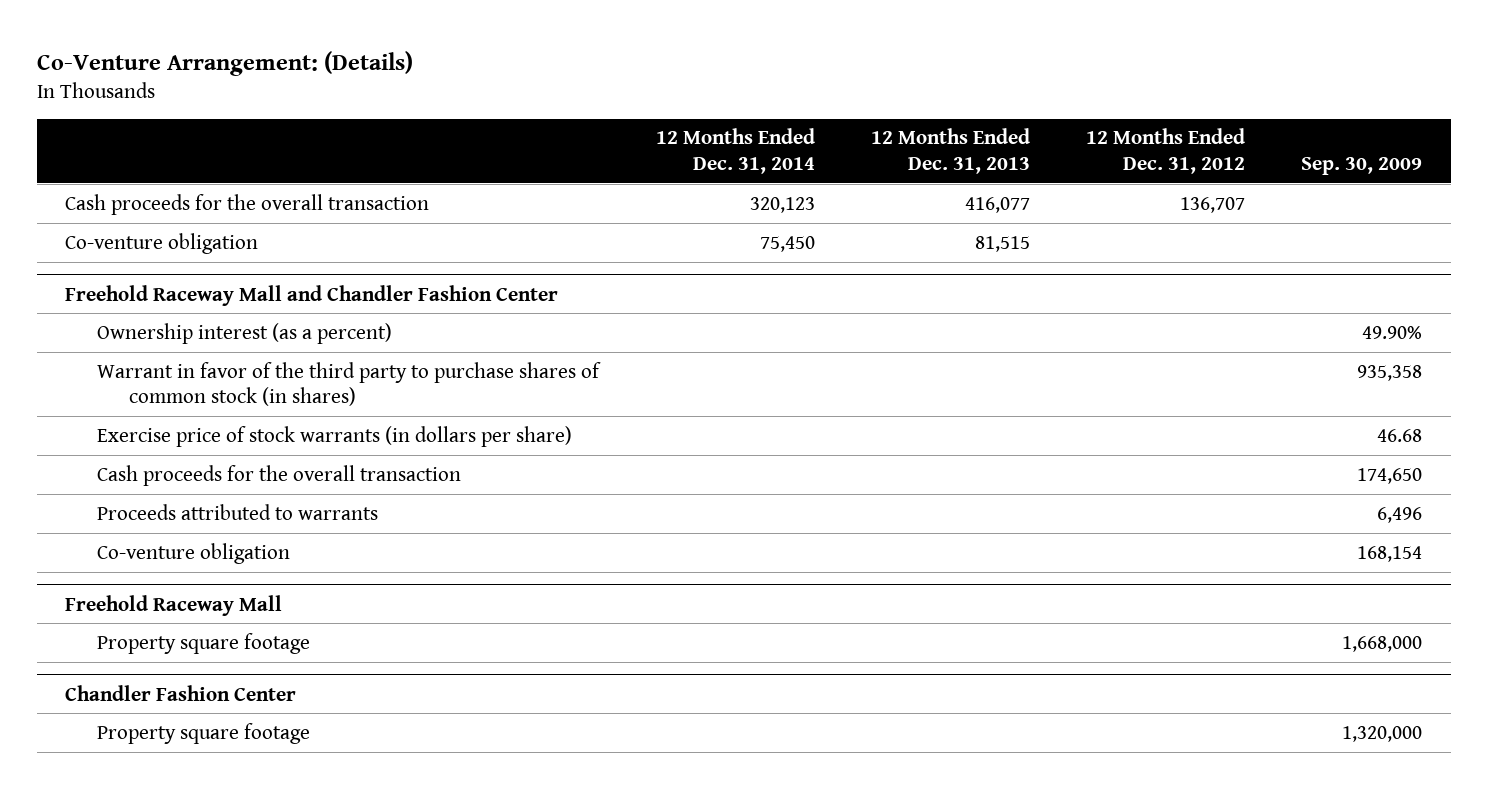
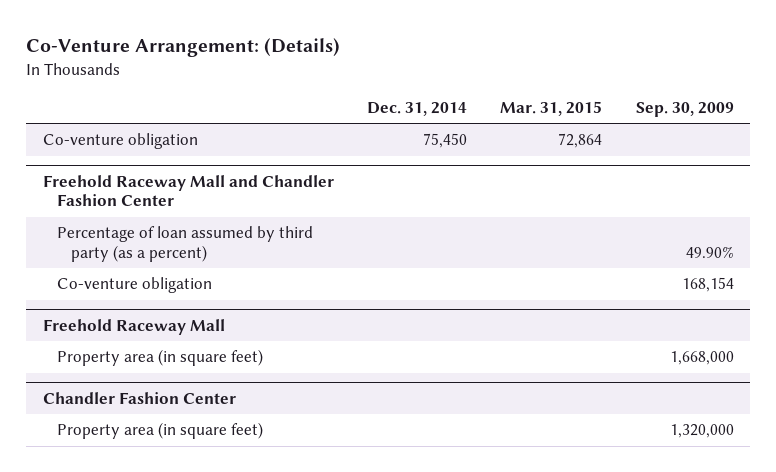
[655,128,815,174] 12 Months Ended Dec. 31, 2014 -> none
[870,128,1030,174] 12 Months Ended Dec. 31, 2013 -> none
[1086,128,1246,174] 12 Months Ended Dec. 31, 2012 -> none
none -> [367,101,468,116] Dec. 31, 2014
none -> [500,100,603,116] Mar. 31, 2015
[65,193,430,215] Cash proceeds for the overall transaction -> none
[97,361,602,407] Warrant in favor of the third party to purchase shares of common stock (in shares) -> none
[97,425,573,447] Exercise price of stock warrants (in dollars per share) -> none
[97,464,462,486] Cash proceeds for the overall transaction -> none
[97,503,379,520] Proceeds attributed to warrants -> none
[97,322,393,344] Ownership interest (as a percent) -> [56,226,313,262] Percentage of loan assumed by third party (as a percent)
[97,632,311,654] Property square footage -> [56,349,263,367] Property area (in square feet)
[97,722,311,744] Property square footage -> [56,422,263,440] Property area (in square feet)

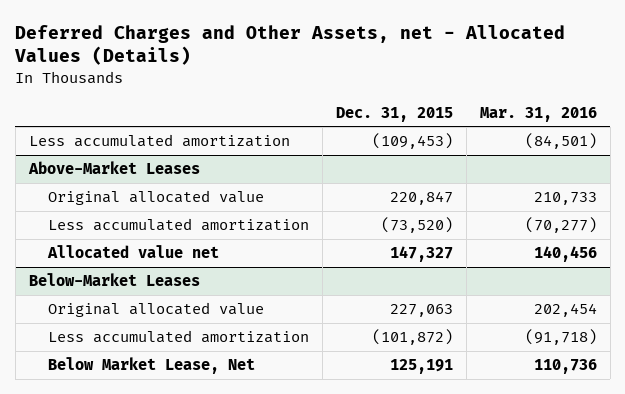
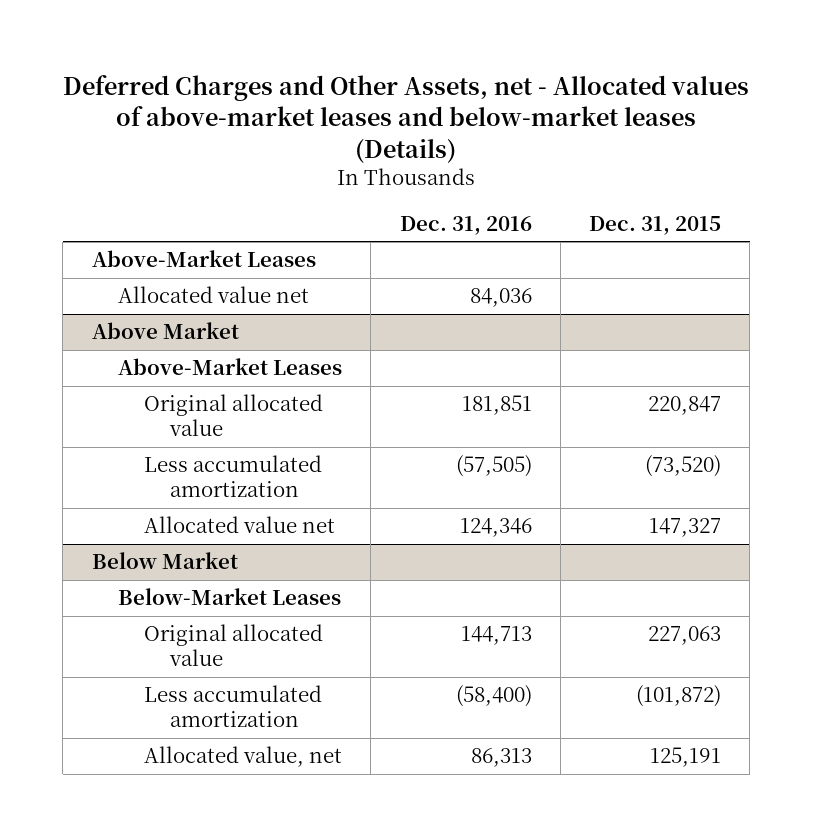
[14,24,566,66] Deferred Charges and Other Assets, net - Allocated Values (Details) -> [63,74,750,163] Deferred Charges and Other Assets, net - Allocated values of above-market leases and below-market leases (Details)
[479,106,597,122] Mar. 31, 2016 -> none
none -> [399,215,532,235] Dec. 31, 2016
[28,134,290,148] Less accumulated amortization -> none
none -> [91,250,316,268] Above-Market Leases
none -> [117,286,309,304] Allocated value net
[27,161,200,175] Above-Market Leases -> [91,322,239,340] Above Market
none -> [117,358,342,376] Above-Market Leases
[28,273,200,287] Below-Market Leases -> [91,552,238,570] Below Market
none -> [117,588,341,606] Below-Market Leases
[47,357,255,375] Below Market Lease, Net -> [144,746,343,768] Allocated value, net

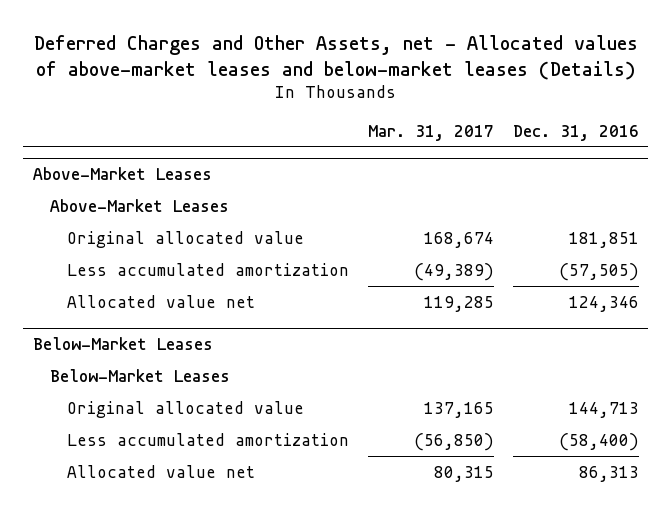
[589,215,722,235] Dec. 31, 2015 -> none
none -> [367,124,494,141] Mar. 31, 2017
[91,250,316,268] Above-Market Leases -> none
[117,286,309,304] Allocated value net -> none
[91,322,239,340] Above Market -> [32,166,212,180] Above-Market Leases
[91,552,238,570] Below Market -> [32,336,213,350] Below-Market Leases
[144,746,343,768] Allocated value, net -> [66,464,255,478] Allocated value net

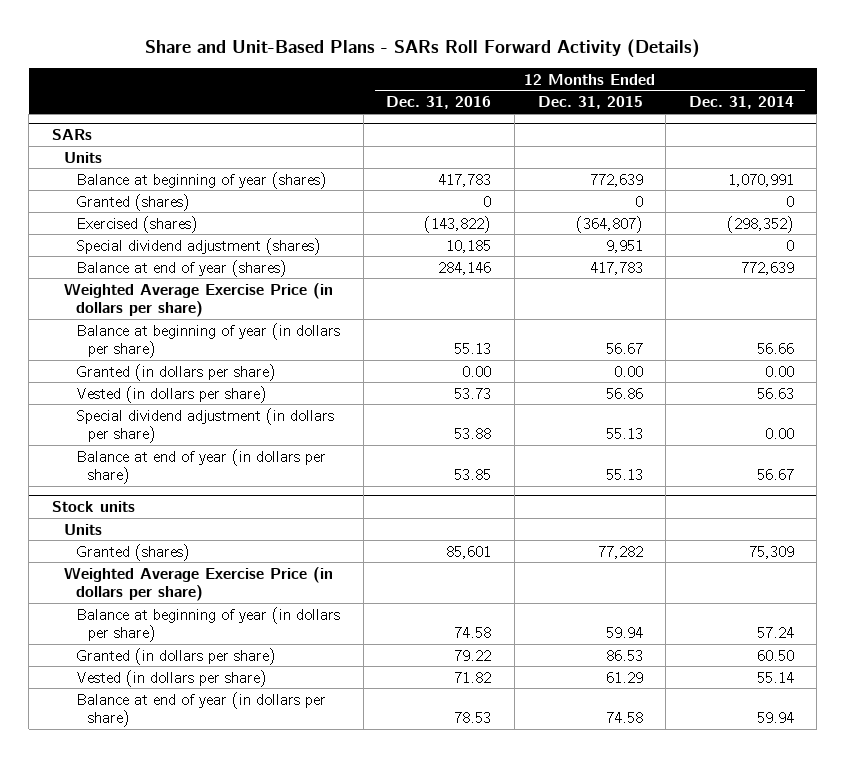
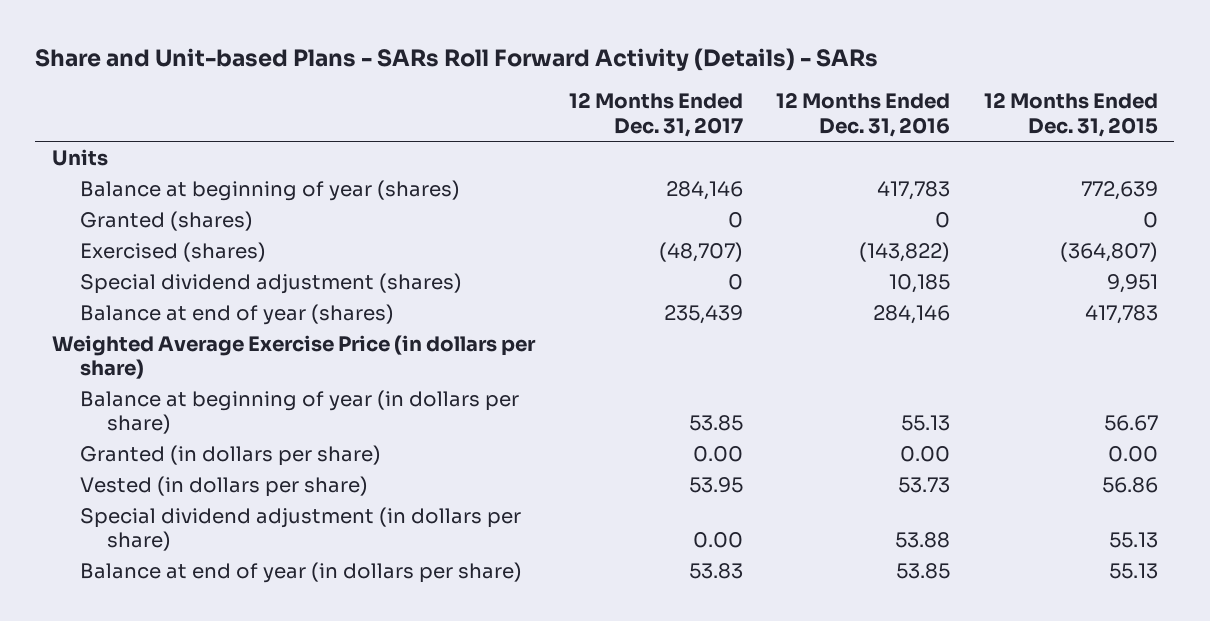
[144,38,700,58] Share and Unit-Based Plans - SARs Roll Forward Activity (Details) -> [35,48,879,72] Share and Unit-based Plans - SARs Roll Forward Activity (Details) - SARs
[688,96,794,110] Dec. 31, 2014 -> none
none -> [568,92,743,138] 12 Months Ended Dec. 31, 2017
[51,128,92,140] SARs -> none
[51,500,135,512] Stock units -> none
[64,523,103,535] Units -> none
[76,543,191,561] Granted (shares) -> none
[64,566,334,602] Weighted Average Exercise Price (in dollars per share) -> none
[76,606,341,643] Balance at beginning of year (in dollars per share) -> none
[76,647,277,665] Granted (in dollars per share) -> none
[76,669,268,687] Vested (in dollars per share) -> none
[76,691,327,728] Balance at end of year (in dollars per share) -> none

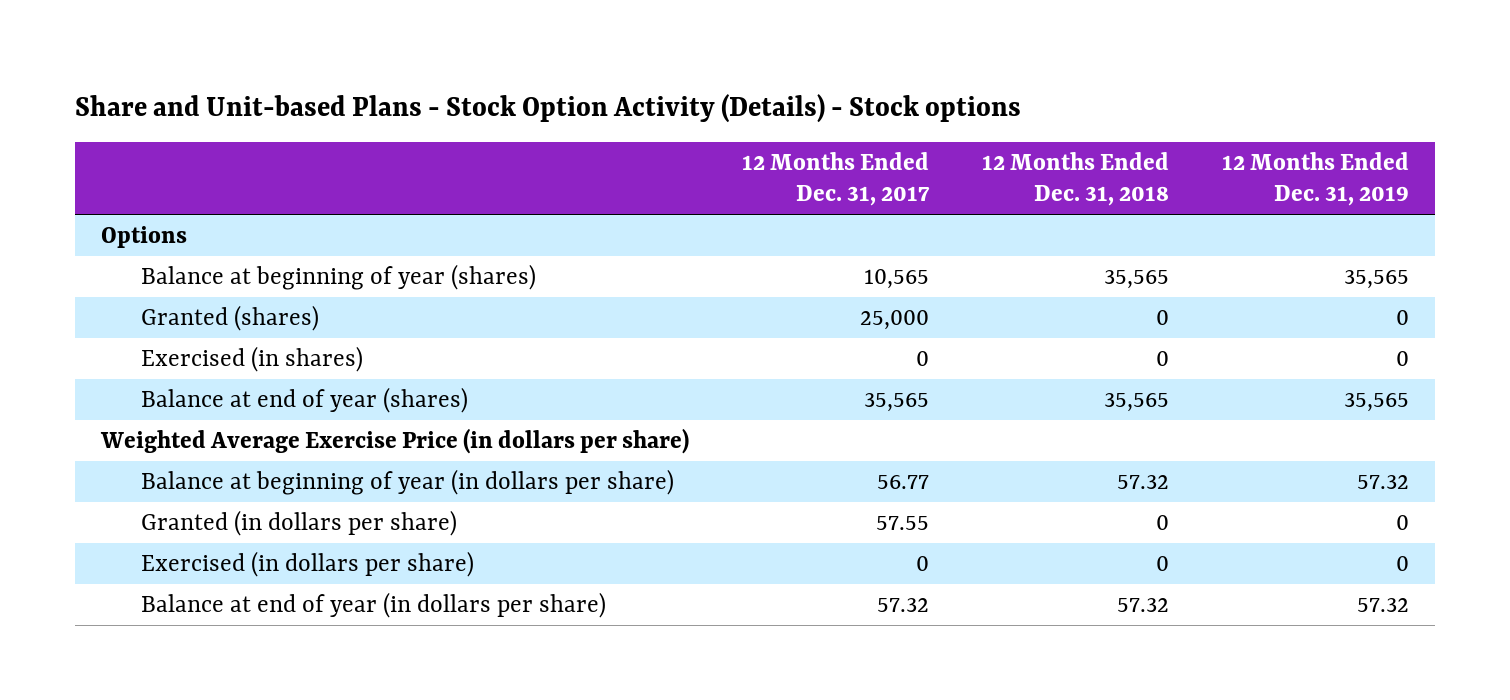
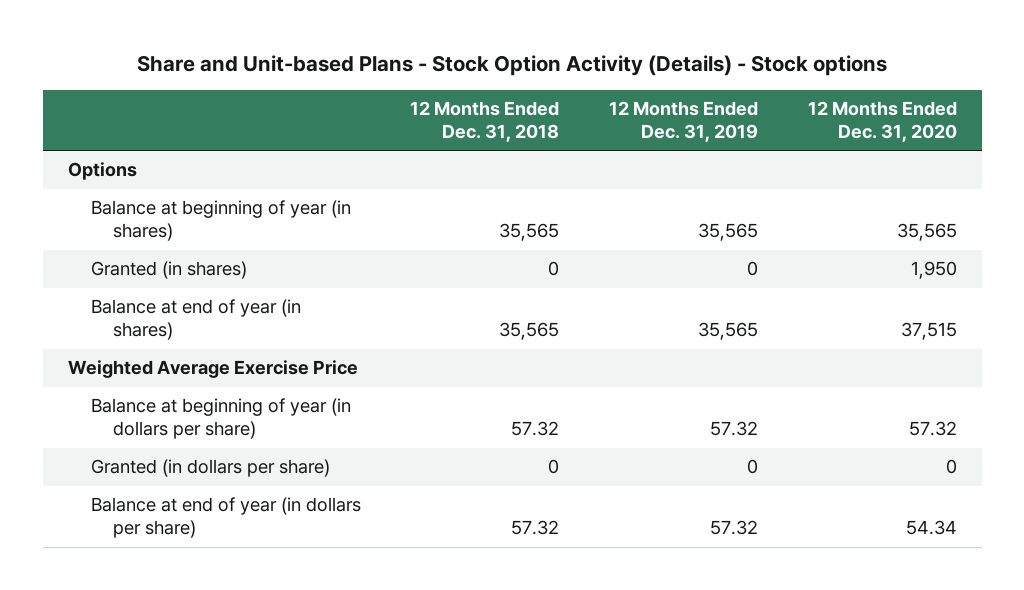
[742,152,931,207] 12 Months Ended Dec. 31, 2017 -> none
none -> [807,100,957,143] 12 Months Ended Dec. 31, 2020
[141,345,364,372] Exercised (in shares) -> none
[141,263,537,290] Balance at beginning of year (shares) -> [90,200,351,242] Balance at beginning of year (in shares)
[141,304,320,331] Granted (shares) -> [90,261,247,280] Granted (in shares)
[141,386,469,413] Balance at end of year (shares) -> [90,299,301,341] Balance at end of year (in shares)
[100,427,690,454] Weighted Average Exercise Price (in dollars per share) -> [67,360,358,379] Weighted Average Exercise Price
[141,550,475,577] Exercised (in dollars per share) -> none

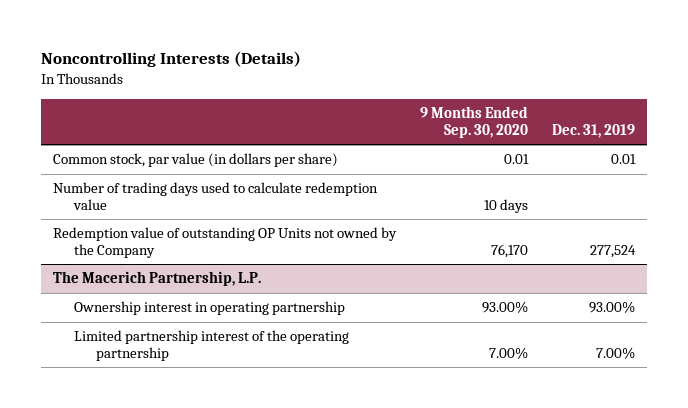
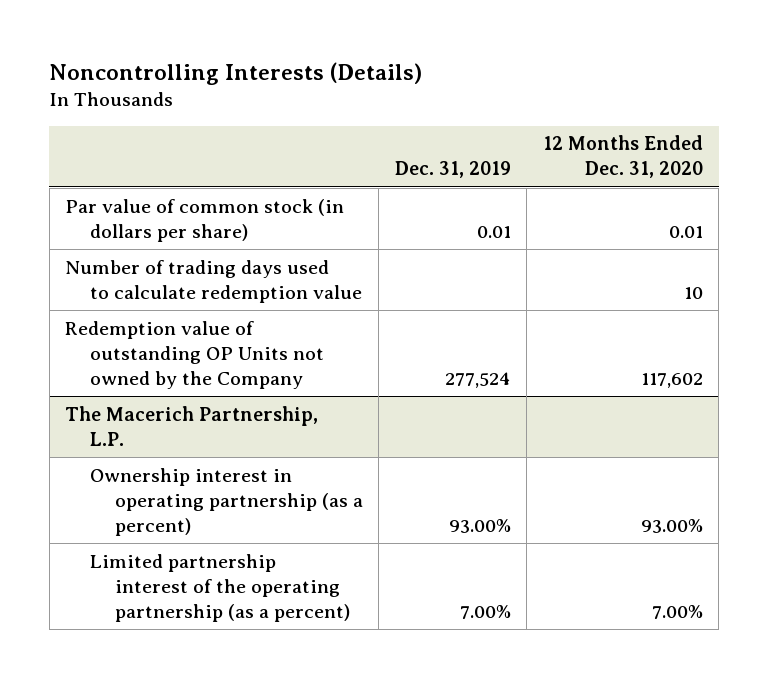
[420,105,529,138] 9 Months Ended Sep. 30, 2020 -> none
none -> [542,135,703,179] 12 Months Ended Dec. 31, 2020
[53,153,339,168] Common stock, par value (in dollars per share) -> [65,198,345,242] Par value of common stock (in dollars per share)
[74,301,346,316] Ownership interest in operating partnership -> [89,467,363,536] Ownership interest in operating partnership (as a percent)
[74,330,350,362] Limited partnership interest of the operating partnership -> [89,553,350,622] Limited partnership interest of the operating partnership (as a percent)

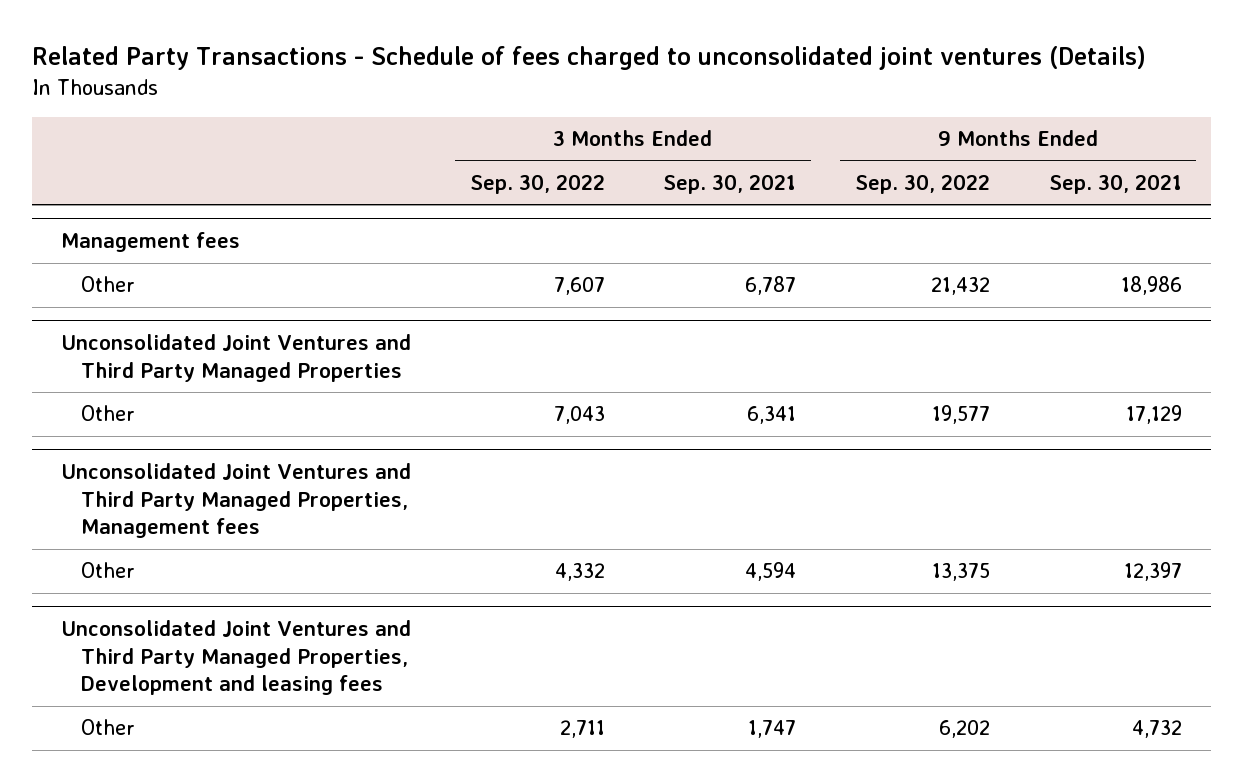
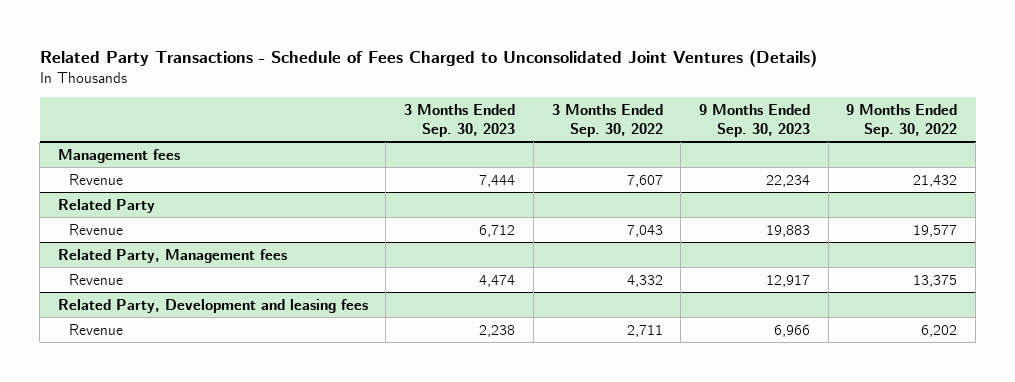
[31,46,1146,71] Related Party Transactions - Schedule of fees charged to unconsolidated joint ventures (Details) -> [39,49,817,67] Related Party Transactions - Schedule of Fees Charged to Unconsolidated Joint Ventures (Details)
[663,173,797,194] Sep. 30, 2021 -> none
[1048,173,1182,194] Sep. 30, 2021 -> none
none -> [404,104,516,137] 3 Months Ended Sep. 30, 2023
none -> [698,104,810,137] 9 Months Ended Sep. 30, 2023
[60,334,411,382] Unconsolidated Joint Ventures and Third Party Managed Properties -> none
[60,463,411,539] Unconsolidated Joint Ventures and Third Party Managed Properties, Management fees -> none
[60,620,411,696] Unconsolidated Joint Ventures and Third Party Managed Properties, Development and leasing fees -> none
[80,276,135,293] Other -> [68,173,123,185] Revenue
none -> [57,198,155,213] Related Party
[80,405,135,422] Other -> [68,223,123,235] Revenue
none -> [57,248,287,263] Related Party, Management fees
[80,562,135,579] Other -> [68,273,123,285] Revenue
none -> [57,298,368,313] Related Party, Development and leasing fees
[80,719,135,736] Other -> [68,323,123,335] Revenue

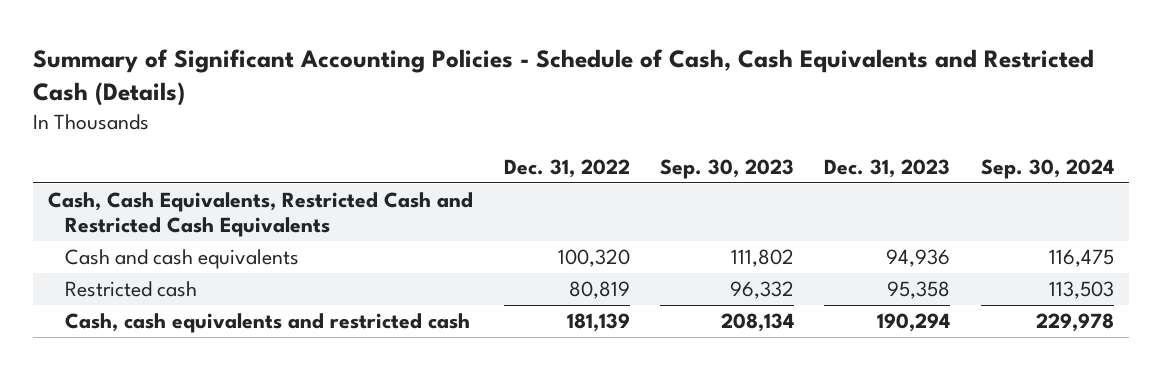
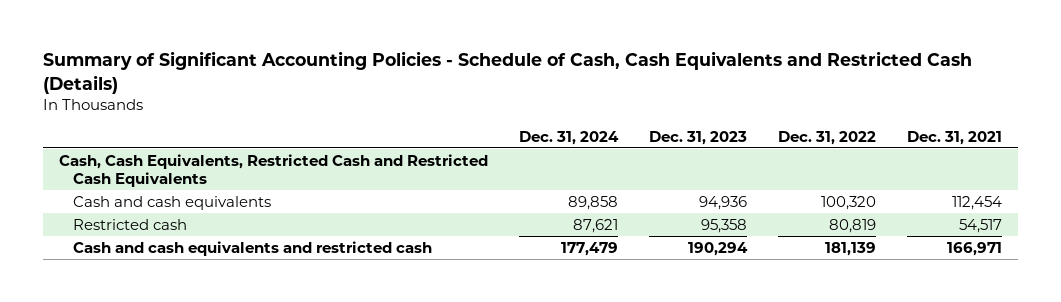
[659,158,794,179] Sep. 30, 2023 -> none
[980,158,1114,179] Sep. 30, 2024 -> none
none -> [518,130,619,145] Dec. 31, 2024
none -> [907,130,1003,145] Dec. 31, 2021
[64,312,470,333] Cash, cash equivalents and restricted cash -> [73,240,433,256] Cash and cash equivalents and restricted cash

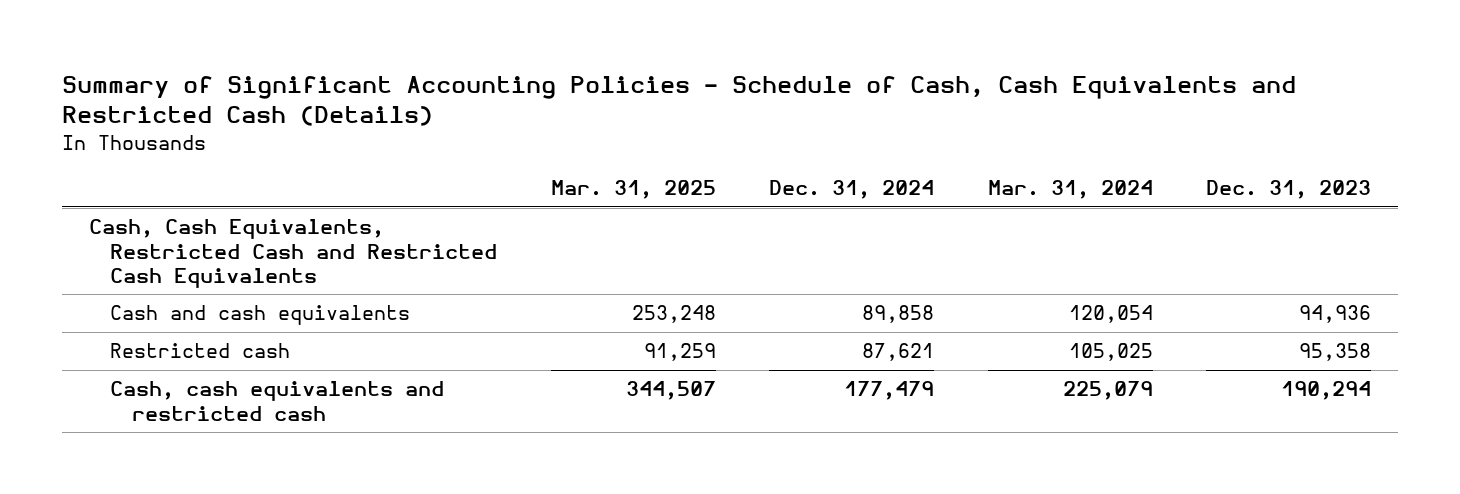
[778,130,877,145] Dec. 31, 2022 -> none
[907,130,1003,145] Dec. 31, 2021 -> none
none -> [550,180,716,200] Mar. 31, 2025
none -> [987,180,1153,200] Mar. 31, 2024
[73,240,433,256] Cash and cash equivalents and restricted cash -> [110,381,445,421] Cash, cash equivalents and restricted cash

